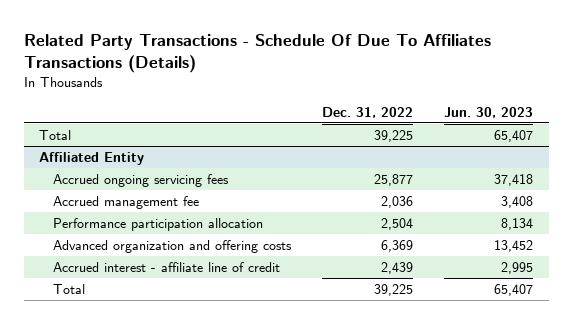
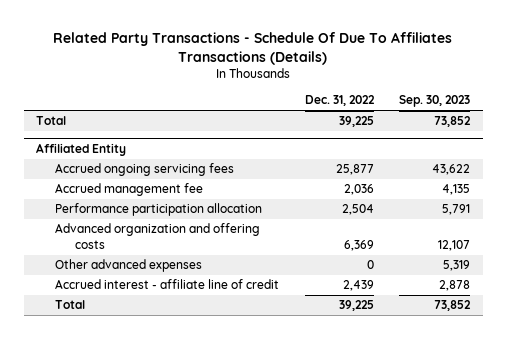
[443,106,533,118] Jun. 30, 2023 -> none
none -> [398,95,470,108] Sep. 30, 2023
none -> [55,259,203,273] Other advanced expenses

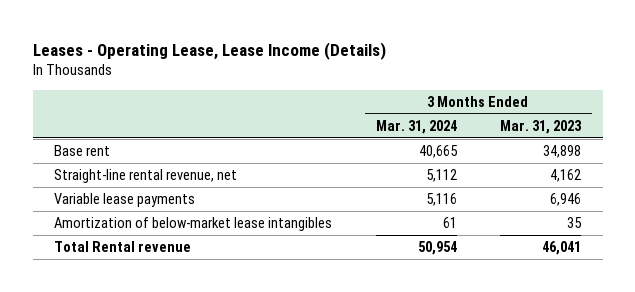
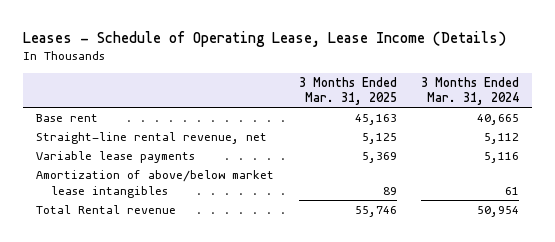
[32,41,386,60] Leases - Operating Lease, Lease Income (Details) -> [23,30,507,47] Leases - Schedule of Operating Lease, Lease Income (Details)
[500,120,583,135] Mar. 31, 2023 -> none
none -> [298,76,397,106] 3 Months Ended Mar. 31, 2025
[54,217,333,232] Amortization of below-market lease intangibles -> [35,170,274,198] Amortization of above/below market lease intangibles

